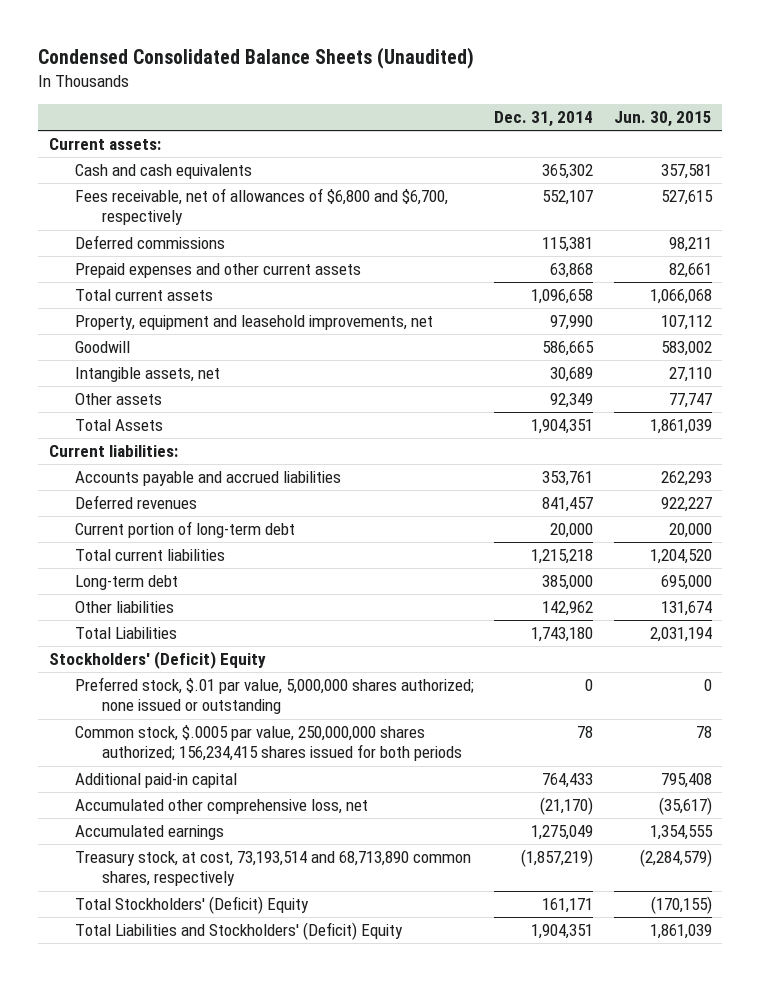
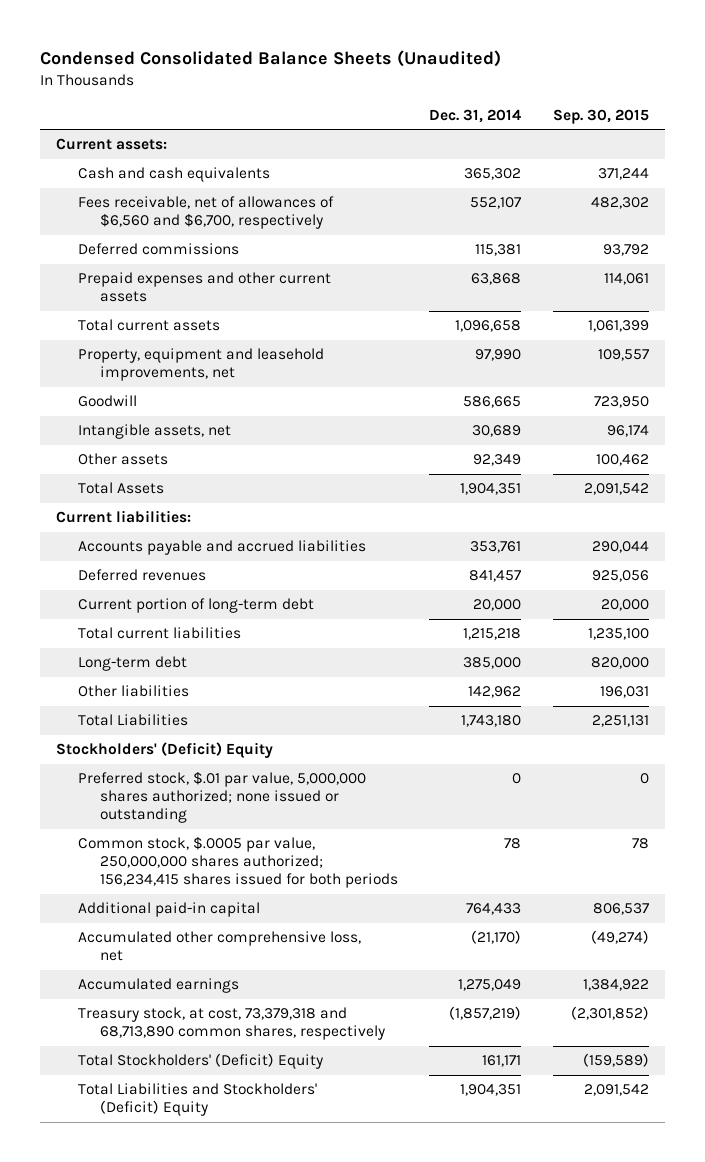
[613,111,712,128] Jun. 30, 2015 -> none
none -> [553,108,650,124] Sep. 30, 2015
[75,188,449,226] Fees receivable, net of allowances of $6,800 and $6,700, respectively -> [77,196,334,230] Fees receivable, net of allowances of $6,560 and $6,700, respectively
[75,851,472,887] Treasury stock, at cost, 73,193,514 and 68,713,890 common shares, respectively -> [77,1007,385,1041] Treasury stock, at cost, 73,379,318 and 68,713,890 common shares, respectively

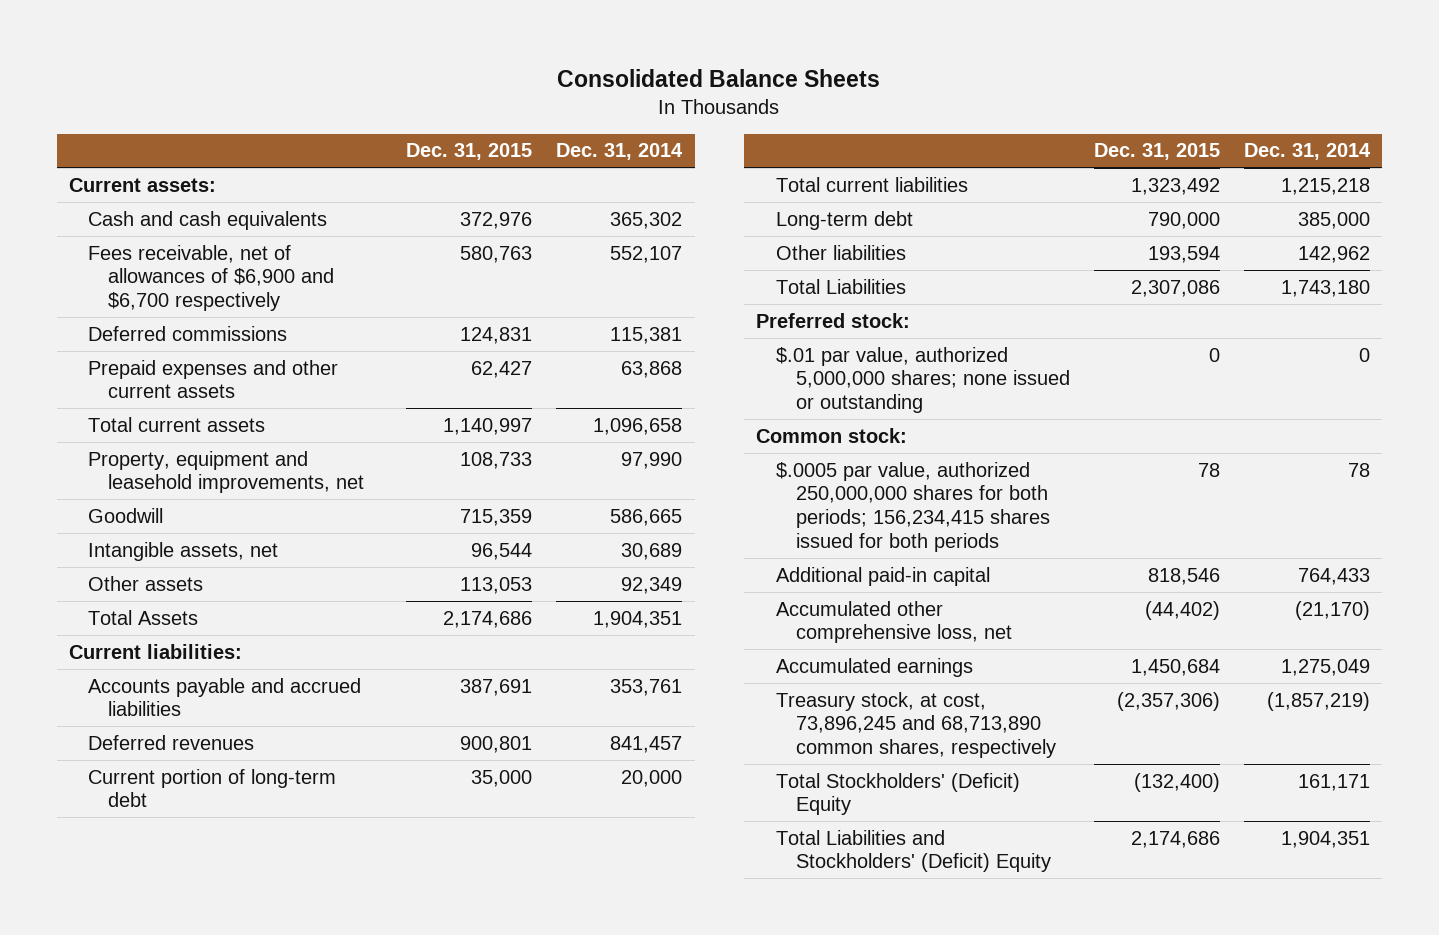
[40,50,502,68] Condensed Consolidated Balance Sheets (Unaudited) -> [557,69,881,88] Consolidated Balance Sheets
[553,108,650,124] Sep. 30, 2015 -> none
none -> [406,143,533,161] Dec. 31, 2015
[77,196,334,230] Fees receivable, net of allowances of $6,560 and $6,700, respectively -> [88,244,334,312] Fees receivable, net of allowances of $6,900 and $6,700 respectively
[56,742,274,759] Stockholders' (Deficit) Equity -> none
none -> [756,312,911,328] Preferred stock:
[77,771,366,824] Preferred stock, $.01 par value, 5,000,000 shares authorized; none issued or outstanding -> [775,346,1070,414] $.01 par value, authorized 5,000,000 shares; none issued or outstanding
none -> [756,427,908,443] Common stock:
[77,836,398,889] Common stock, $.0005 par value, 250,000,000 shares authorized; 156,234,415 shares issued for both periods -> [775,461,1050,553] $.0005 par value, authorized 250,000,000 shares for both periods; 156,234,415 shares issued for both periods
[77,1007,385,1041] Treasury stock, at cost, 73,379,318 and 68,713,890 common shares, respectively -> [775,691,1056,759] Treasury stock, at cost, 73,896,245 and 68,713,890 common shares, respectively

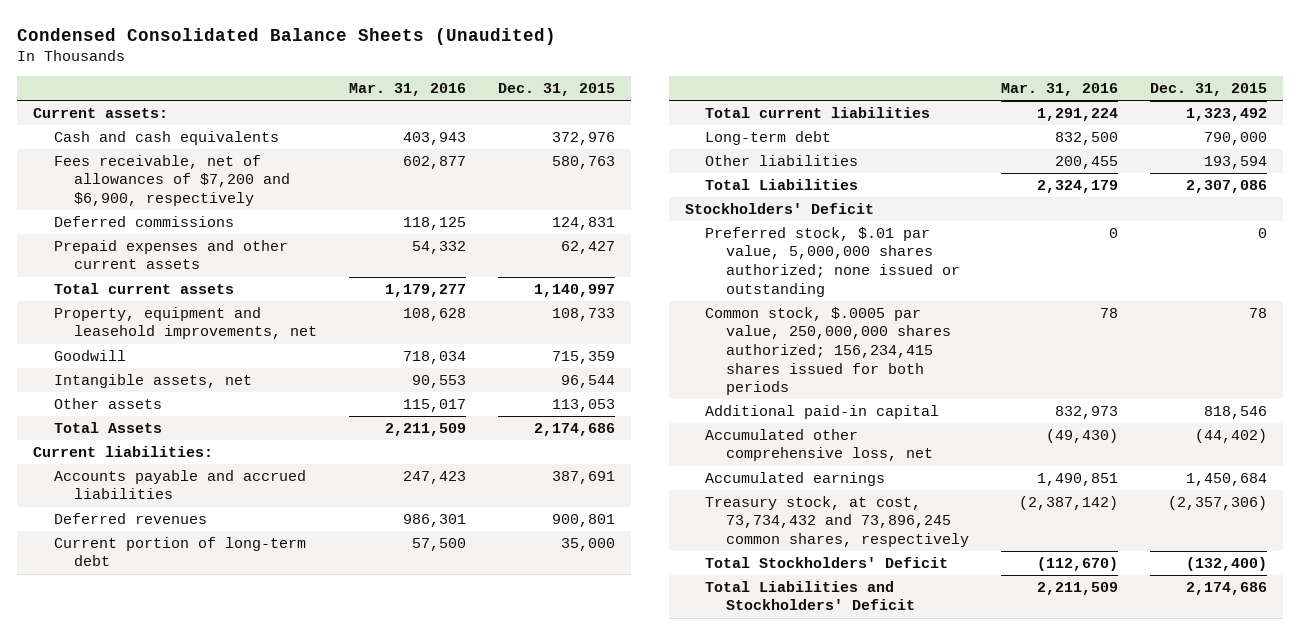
[557,69,881,88] Consolidated Balance Sheets -> [17,27,557,45] Condensed Consolidated Balance Sheets (Unaudited)
[556,143,684,161] Dec. 31, 2014 -> none
none -> [349,83,467,97] Mar. 31, 2016
[88,244,334,312] Fees receivable, net of allowances of $6,900 and $6,700 respectively -> [53,154,290,206] Fees receivable, net of allowances of $7,200 and $6,900, respectively
[756,312,911,328] Preferred stock: -> none
[756,427,908,443] Common stock: -> none
none -> [685,202,875,214] Stockholders' Deficit
[775,346,1070,414] $.01 par value, authorized 5,000,000 shares; none issued or outstanding -> [705,226,960,297] Preferred stock, $.01 par value, 5,000,000 shares authorized; none issued or outstanding
[775,461,1050,553] $.0005 par value, authorized 250,000,000 shares for both periods; 156,234,415 shares issued for both periods -> [705,306,951,396] Common stock, $.0005 par value, 250,000,000 shares authorized; 156,234,415 shares issued for both periods
[775,691,1056,759] Treasury stock, at cost, 73,896,245 and 68,713,890 common shares, respectively -> [705,495,969,547] Treasury stock, at cost, 73,734,432 and 73,896,245 common shares, respectively
[775,772,1020,816] Total Stockholders' (Deficit) Equity -> [705,556,949,568] Total Stockholders' Deficit
[775,829,1051,873] Total Liabilities and Stockholders' (Deficit) Equity -> [705,580,915,611] Total Liabilities and Stockholders' Deficit

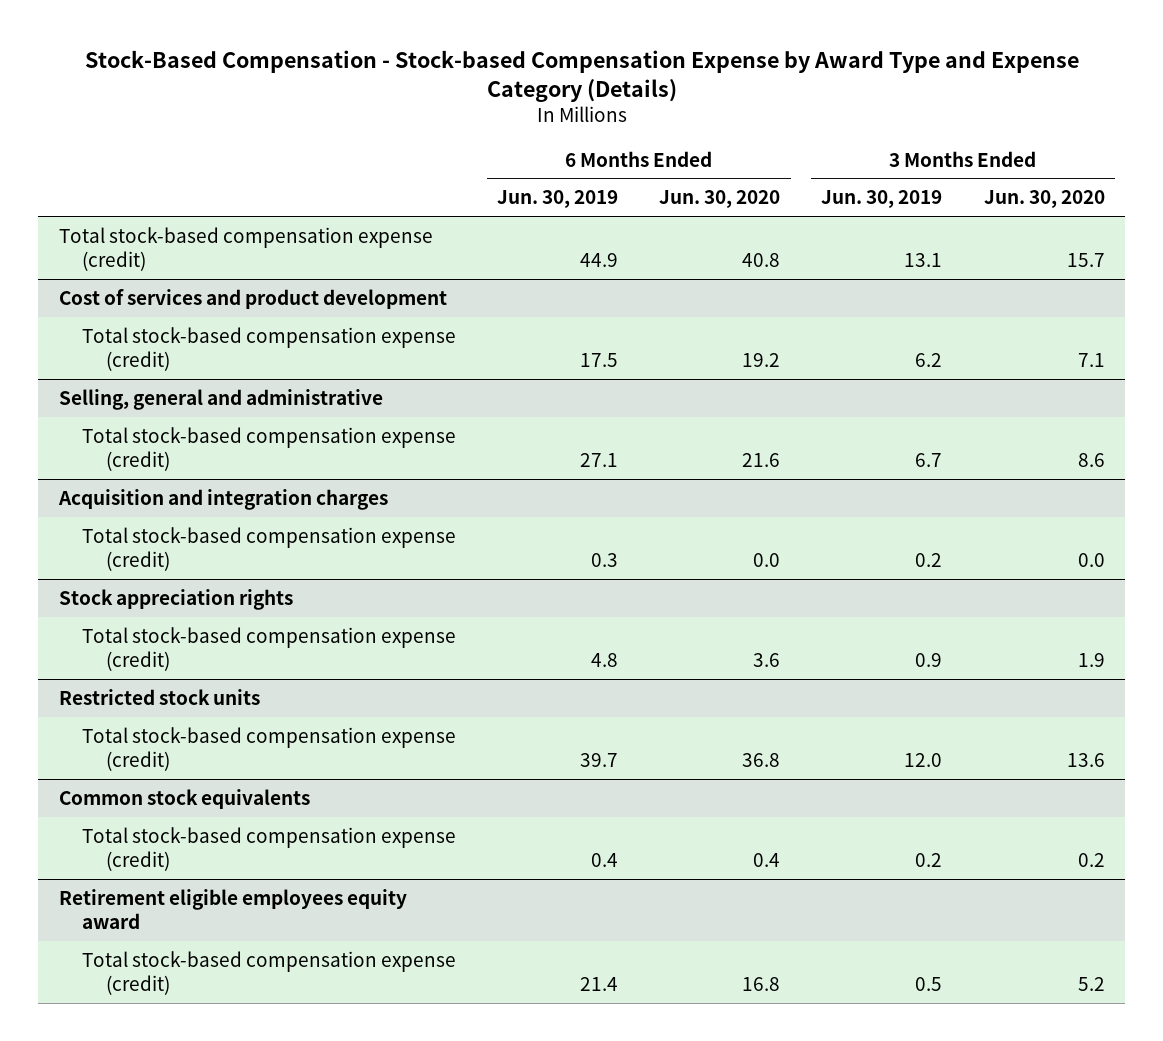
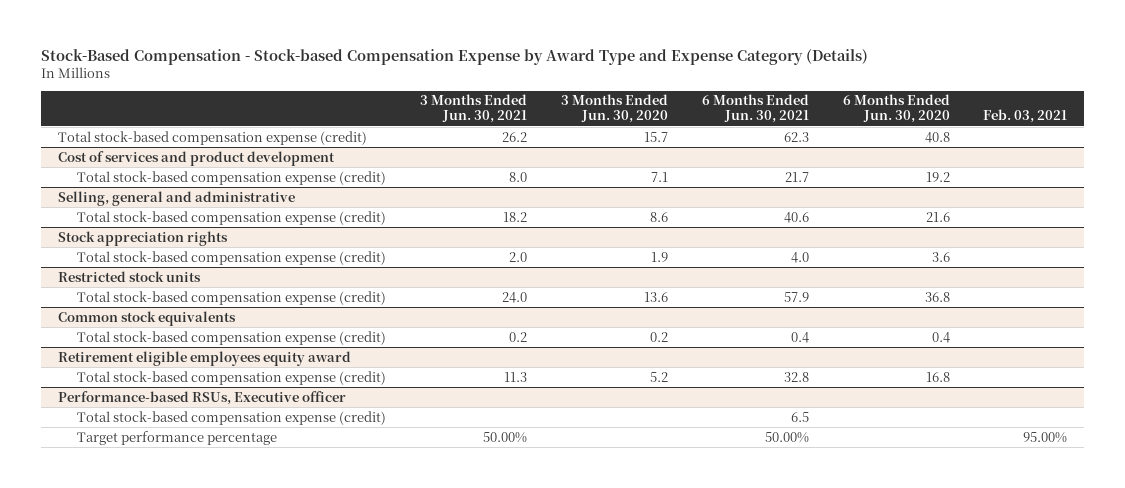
[497,190,619,209] Jun. 30, 2019 -> none
[821,190,943,209] Jun. 30, 2019 -> none
none -> [420,94,528,124] 3 Months Ended Jun. 30, 2021
none -> [701,94,809,124] 6 Months Ended Jun. 30, 2021
none -> [983,109,1068,124] Feb. 03, 2021
[57,488,388,510] Acquisition and integration charges -> none
[82,526,457,571] Total stock-based compensation expense (credit) -> none
none -> [57,390,346,405] Performance-based RSUs, Executive officer
none -> [77,410,387,425] Total stock-based compensation expense (credit)
none -> [77,430,278,445] Target performance percentage

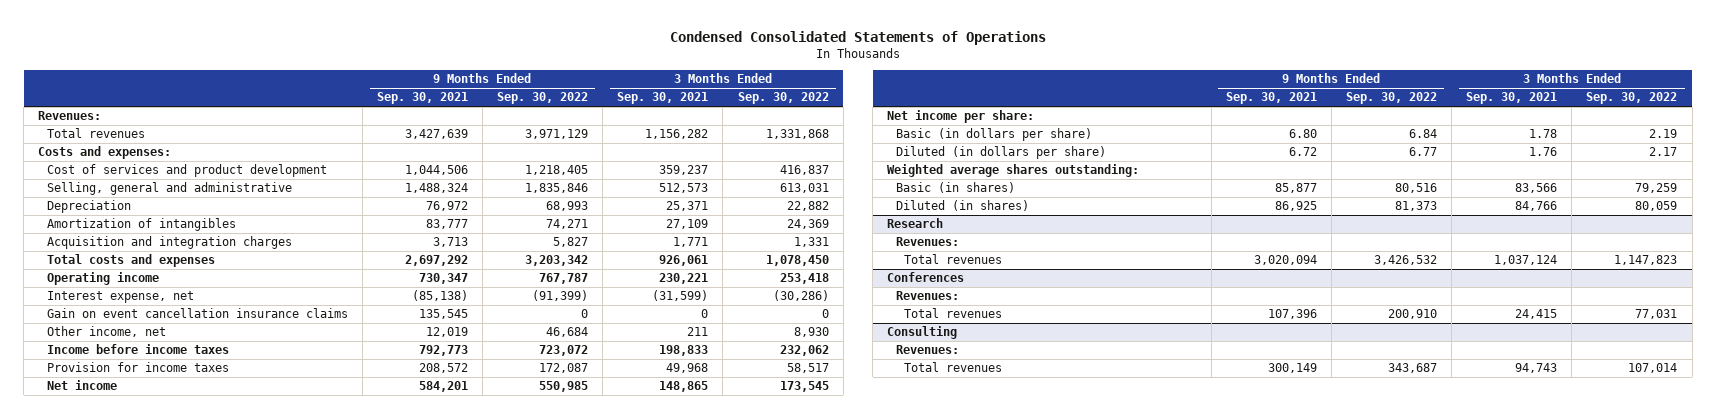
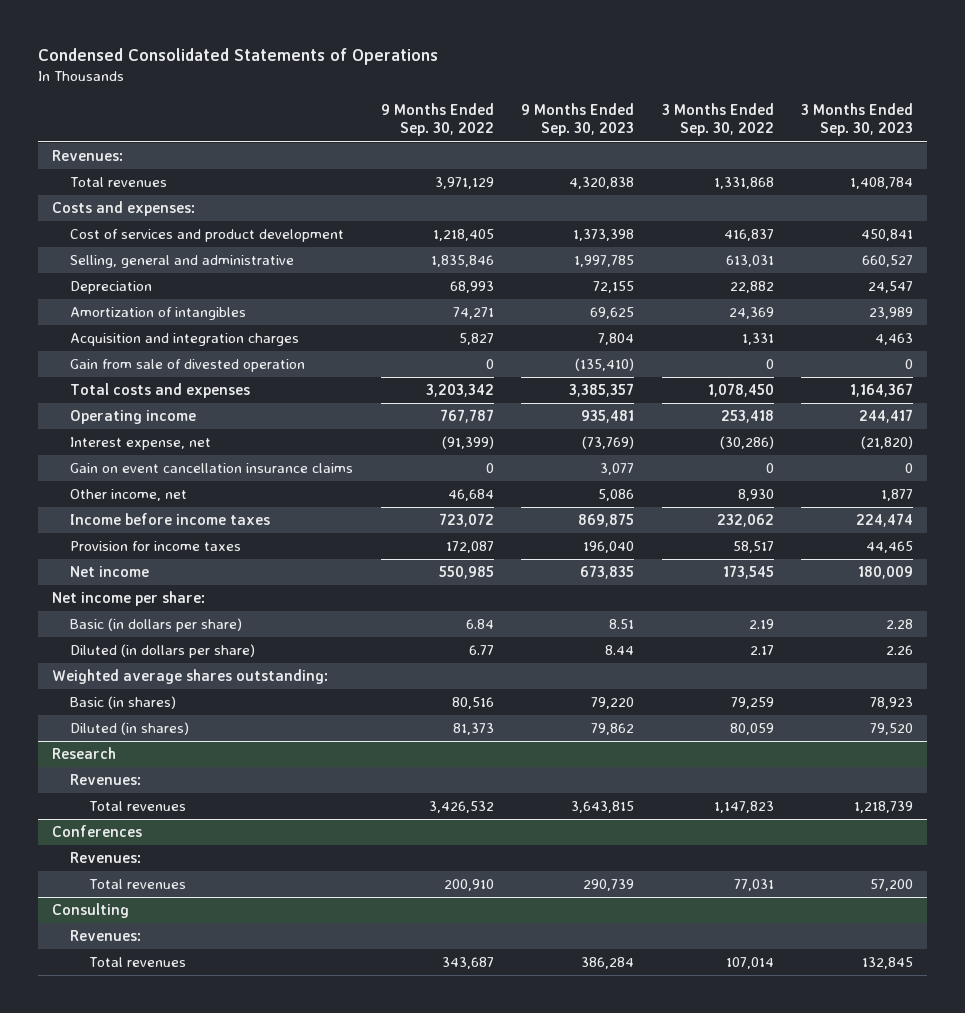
[376,92,468,105] Sep. 30, 2021 -> none
[617,92,709,105] Sep. 30, 2021 -> none
none -> [521,102,635,137] 9 Months Ended Sep. 30, 2023
none -> [801,102,914,137] 3 Months Ended Sep. 30, 2023
none -> [70,359,306,373] Gain from sale of divested operation

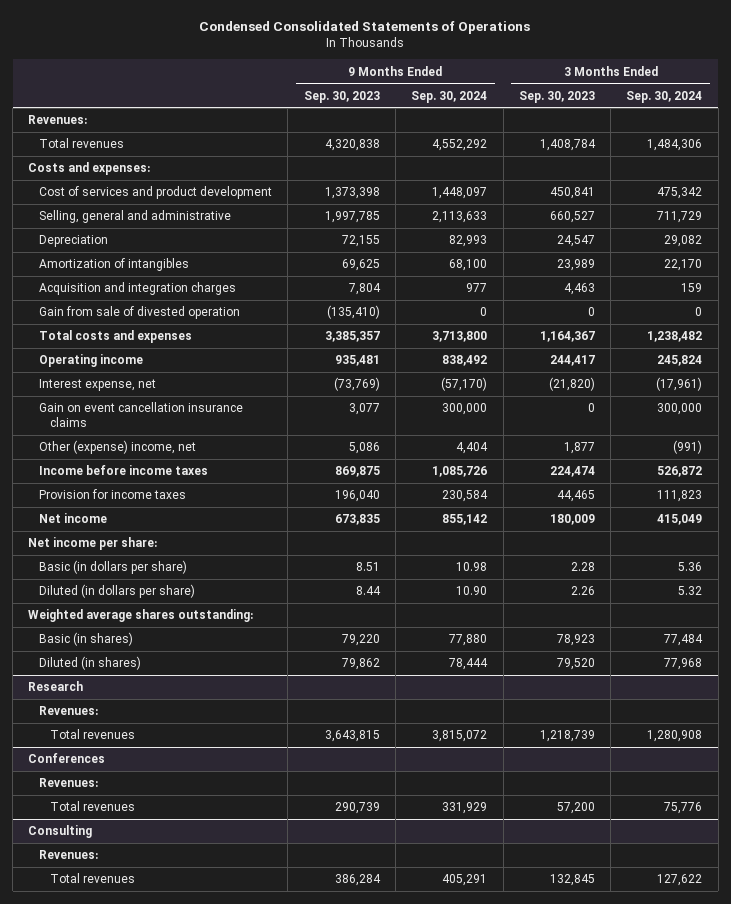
[380,102,494,137] 9 Months Ended Sep. 30, 2022 -> none
[661,102,774,137] 3 Months Ended Sep. 30, 2022 -> none
none -> [411,90,488,103] Sep. 30, 2024
none -> [626,90,703,103] Sep. 30, 2024
[70,489,188,502] Other income, net -> [39,440,197,455] Other (expense) income, net

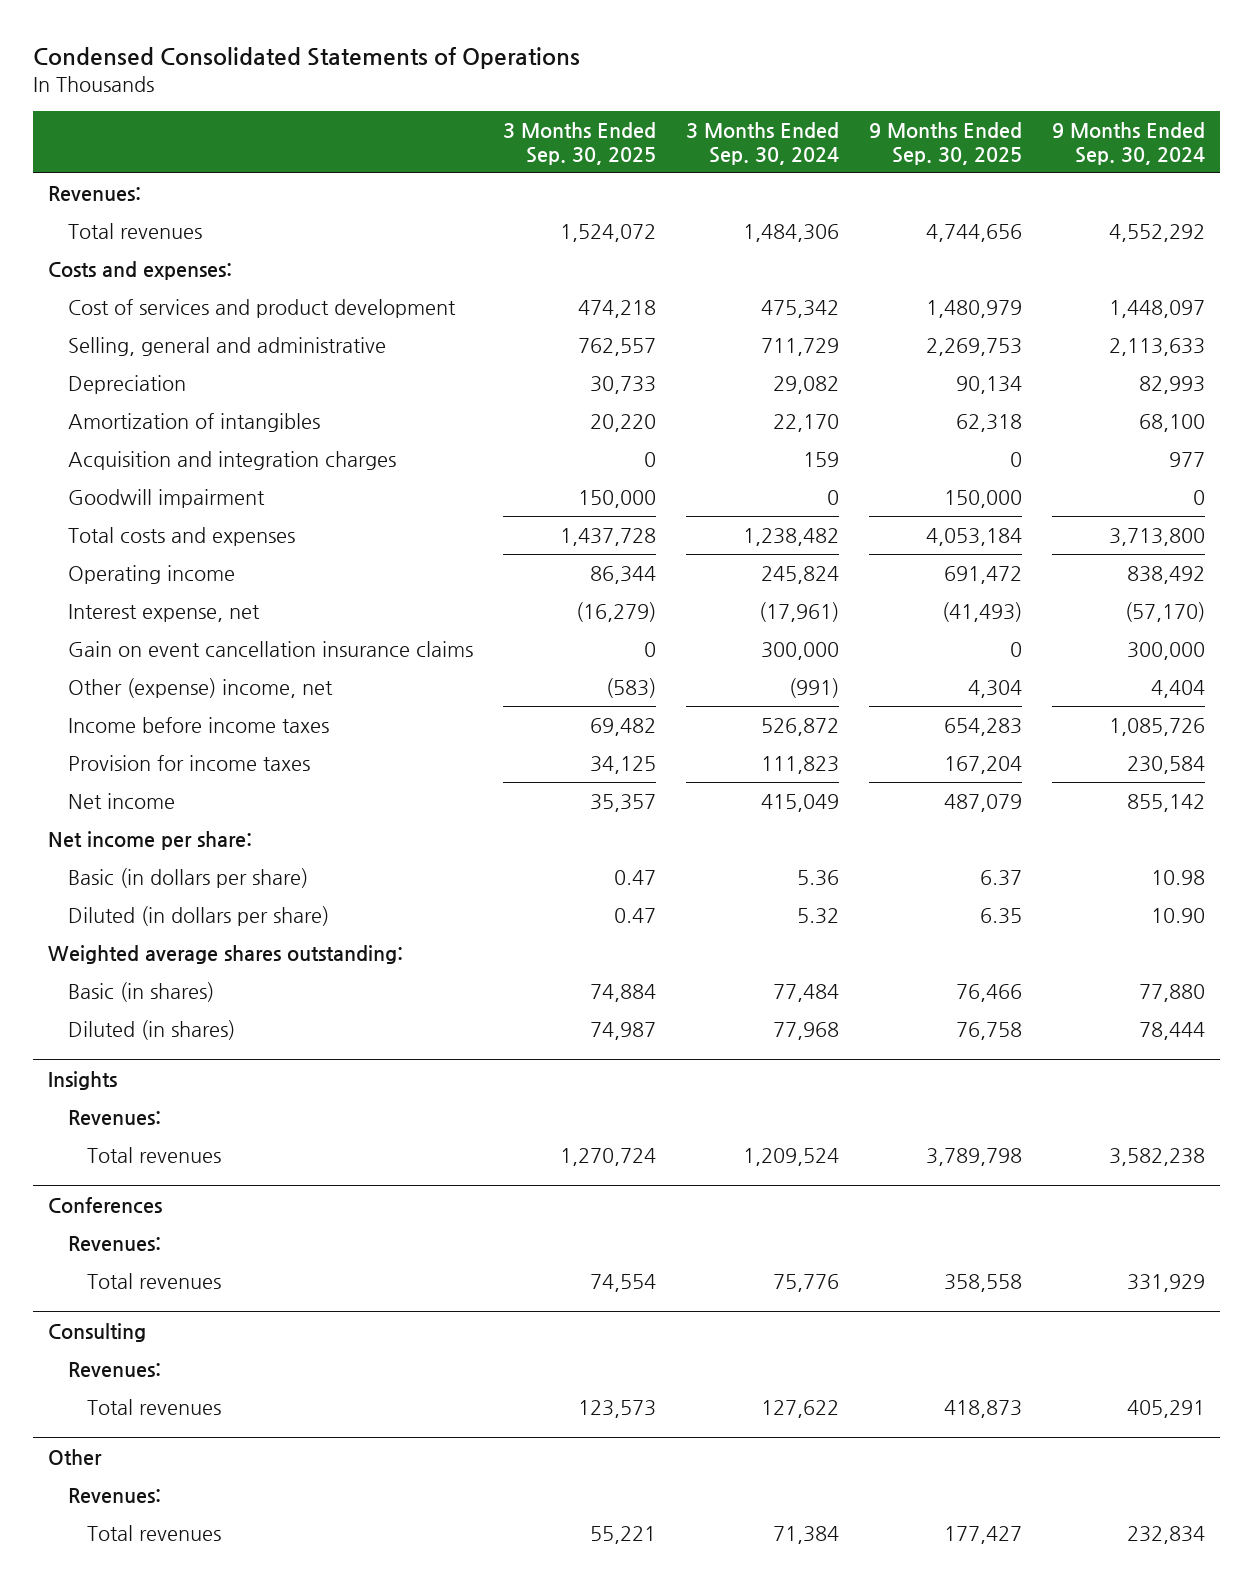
[303,90,380,103] Sep. 30, 2023 -> none
[518,90,595,103] Sep. 30, 2023 -> none
none -> [502,122,656,165] 3 Months Ended Sep. 30, 2025
none -> [869,122,1023,165] 9 Months Ended Sep. 30, 2025
[39,306,241,320] Gain from sale of divested operation -> none
none -> [67,489,265,509] Goodwill impairment
[28,681,84,692] Research -> none
none -> [48,1070,118,1090] Insights
[432,730,488,743] 3,815,072 -> [1109,1148,1206,1167] 3,582,238
[647,730,703,743] 1,280,908 -> [742,1148,839,1167] 1,209,524
none -> [48,1448,103,1465] Other
none -> [67,1488,161,1504] Revenues:
none -> [87,1525,222,1542] Total revenues

